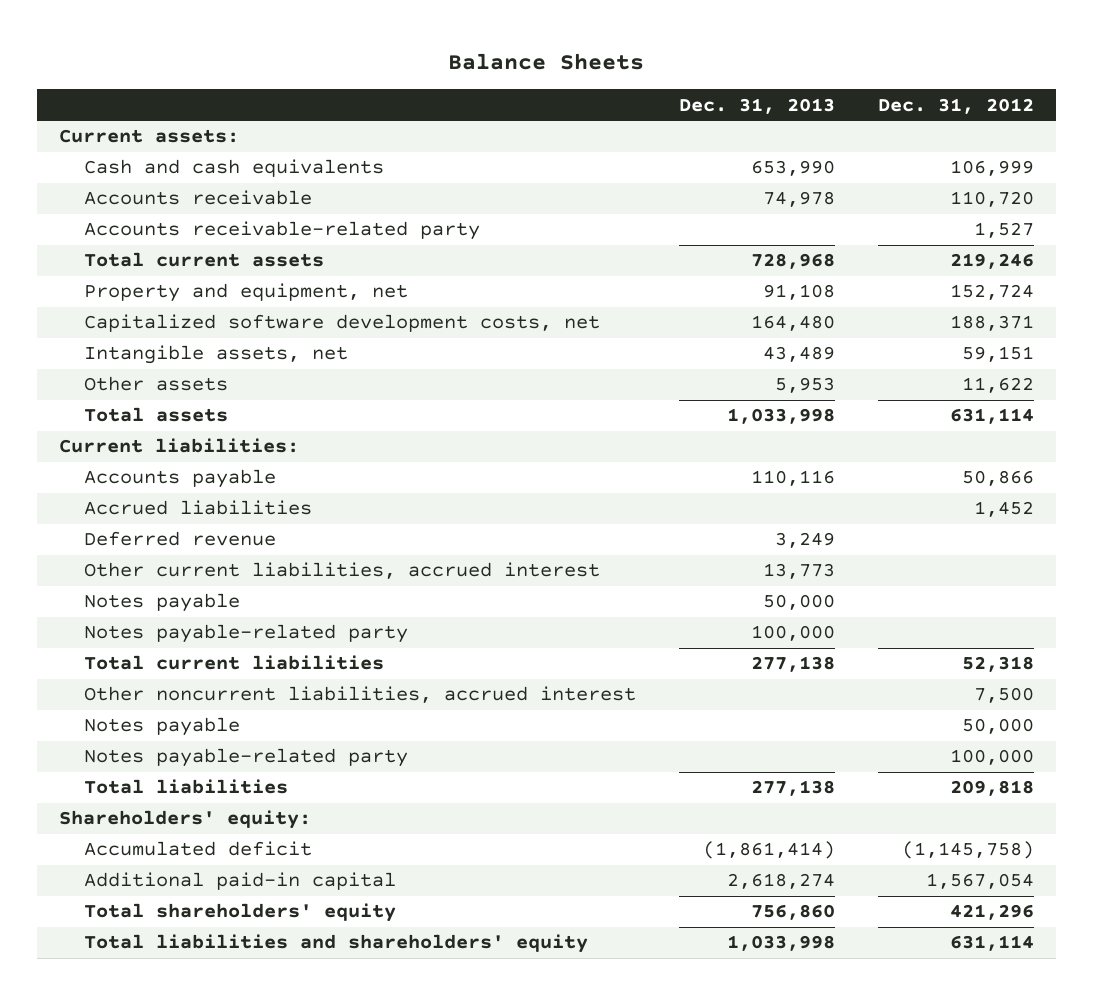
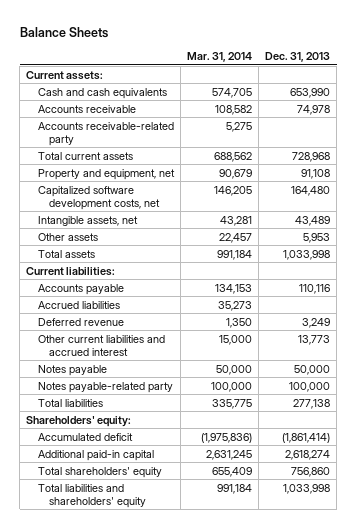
[878,97,1035,114] Dec. 31, 2012 -> none
none -> [186,52,252,63] Mar. 31, 2014
[83,562,600,580] Other current liabilities, accrued interest -> [37,334,165,356] Other current liabilities and accrued interest
[83,655,384,671] Total current liabilities -> none
[83,686,636,704] Other noncurrent liabilities, accrued interest -> none
[83,717,240,737] Notes payable -> none
[83,748,408,768] Notes payable-related party -> none

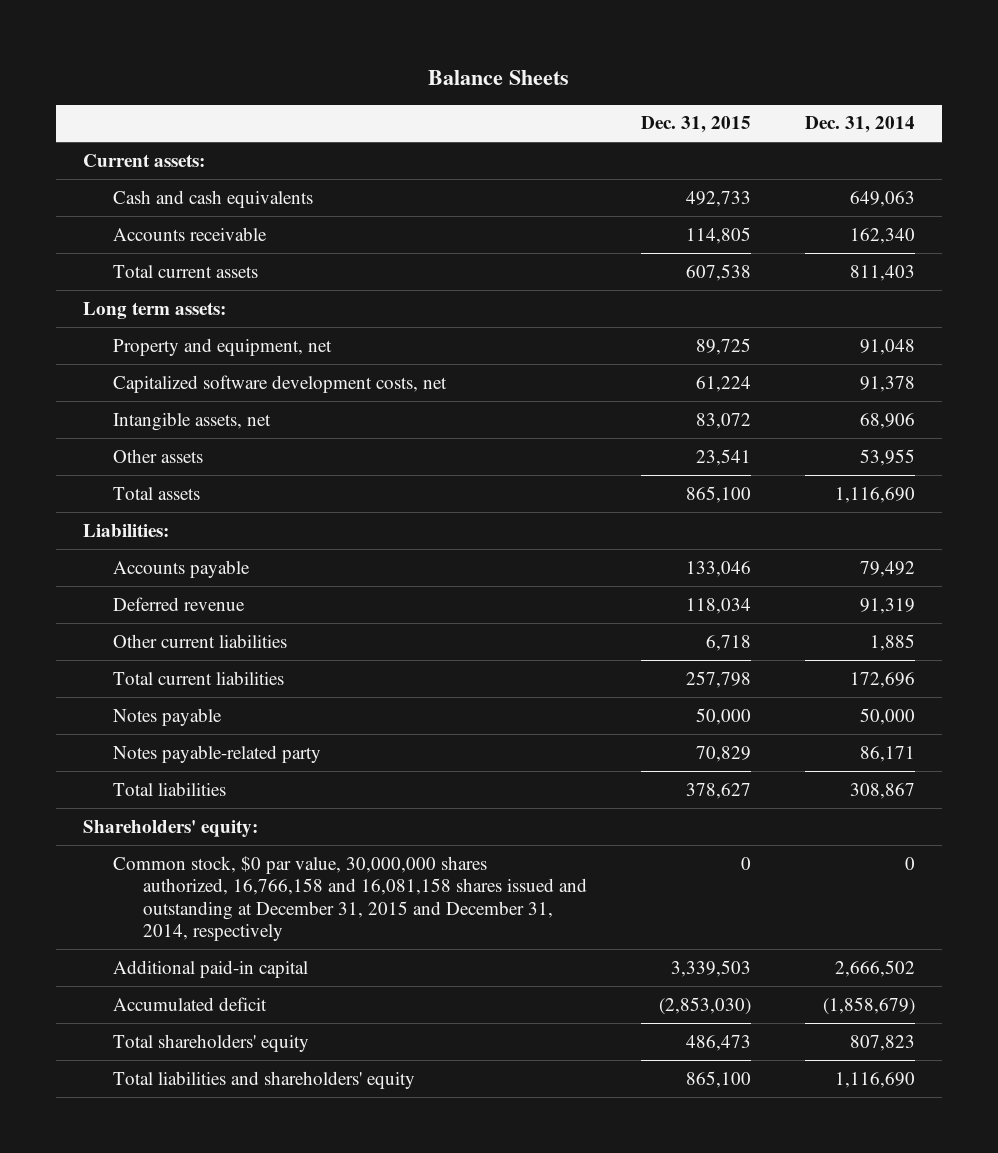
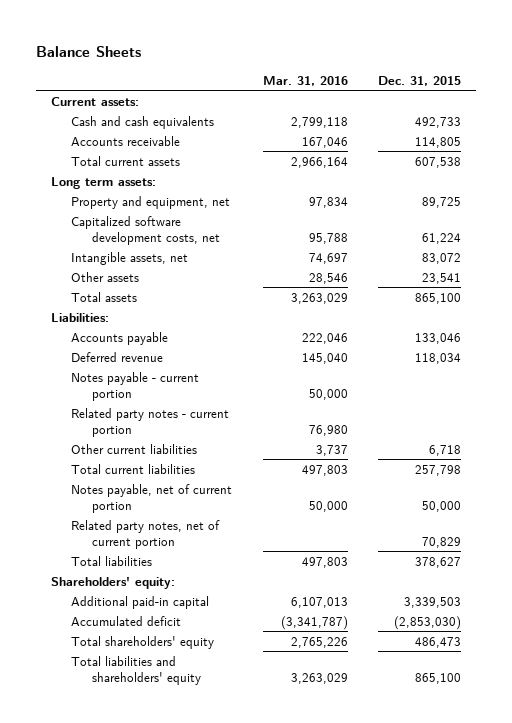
[804,116,915,134] Dec. 31, 2014 -> none
none -> [262,75,348,86] Mar. 31, 2016
none -> [71,371,200,401] Notes payable - current portion
none -> [71,407,230,437] Related party notes - current portion
[112,707,222,726] Notes payable -> [71,483,233,513] Notes payable, net of current portion
[112,744,321,763] Notes payable-related party -> [71,519,221,549] Related party notes, net of current portion
[112,855,587,942] Common stock, $0 par value, 30,000,000 shares authorized, 16,766,158 and 16,081,158 shares issued and outstanding at December 31, 2015 and December 31, 2014, respectively -> none

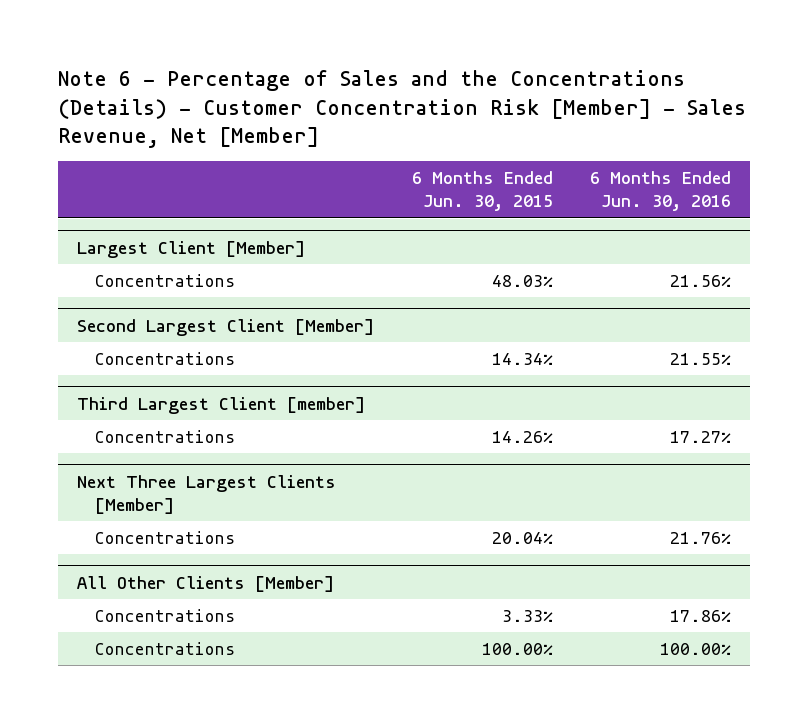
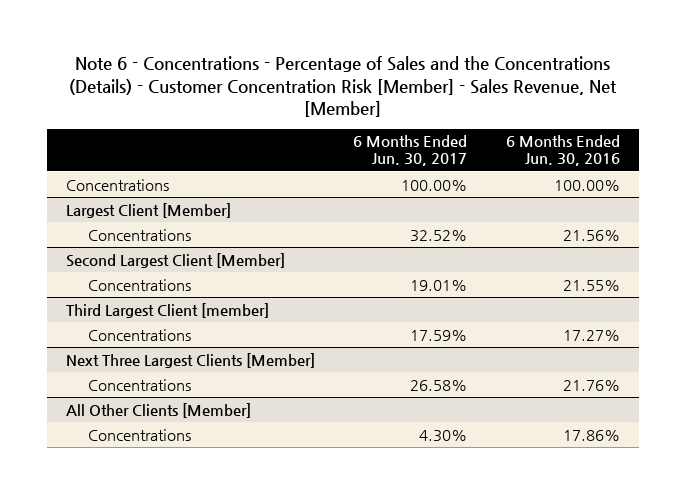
[58,70,747,148] Note 6 - Percentage of Sales and the Concentrations (Details) - Customer Concentration Risk [Member] - Sales Revenue, Net [Member] -> [68,56,617,118] Note 6 - Concentrations - Percentage of Sales and the Concentrations (Details) - Customer Concentration Risk [Member] - Sales Revenue, Net [Member]
[411,171,553,212] 6 Months Ended Jun. 30, 2015 -> none
none -> [353,135,468,167] 6 Months Ended Jun. 30, 2017
none -> [66,178,170,191] Concentrations
[94,642,235,656] Concentrations -> none

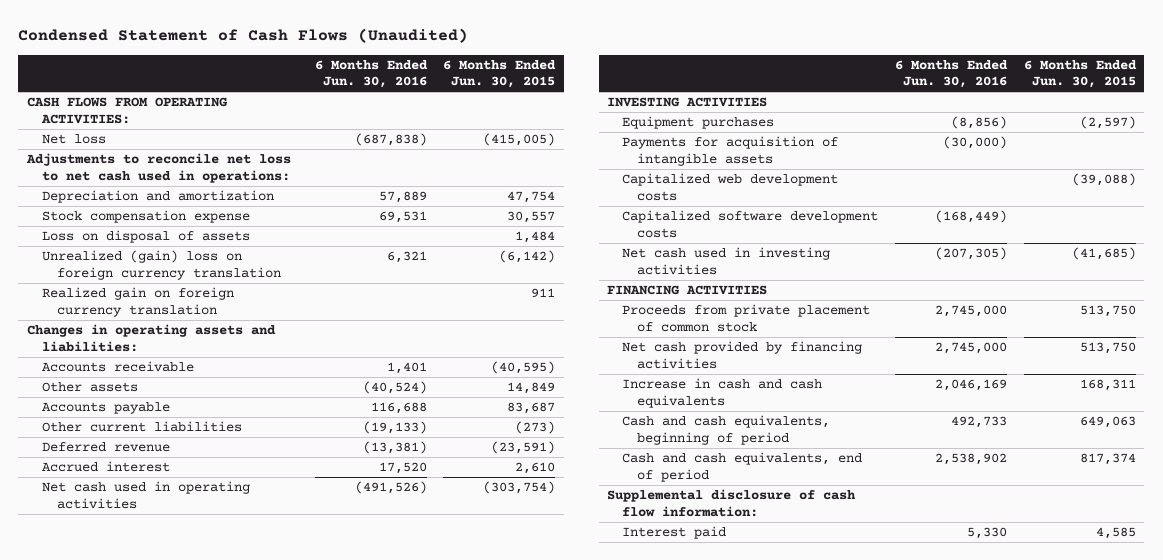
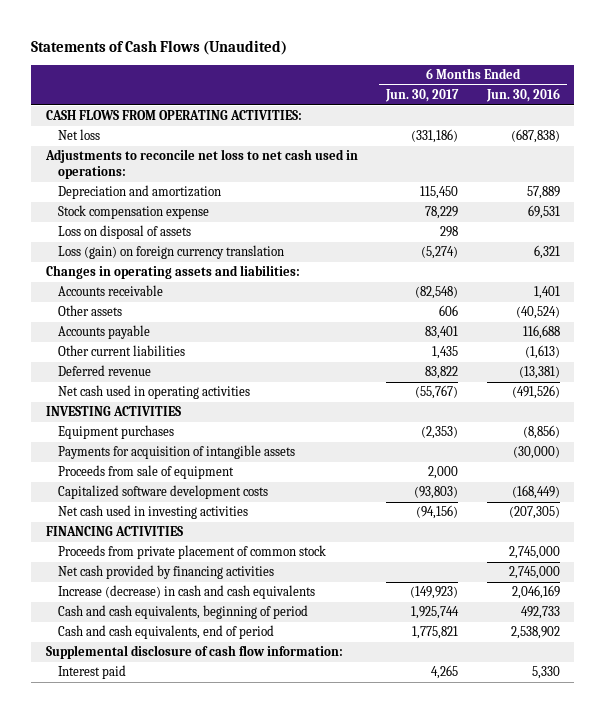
[18,28,469,44] Condensed Statement of Cash Flows (Unaudited) -> [31,39,288,55] Statements of Cash Flows (Unaudited)
[443,59,557,89] 6 Months Ended Jun. 30, 2015 -> none
none -> [385,89,460,103] Jun. 30, 2017
[41,287,234,317] Realized gain on foreign currency translation -> none
[41,250,281,280] Unrealized (gain) loss on foreign currency translation -> [58,245,285,260] Loss (gain) on foreign currency translation
[362,421,427,435] (19,133) -> [524,345,560,360] (1,613)
[41,461,170,473] Accrued interest -> none
[622,173,839,201] Capitalized web development costs -> none
none -> [58,465,235,480] Proceeds from sale of equipment
[622,378,823,408] Increase in cash and cash equivalents -> [58,585,316,600] Increase (decrease) in cash and cash equivalents

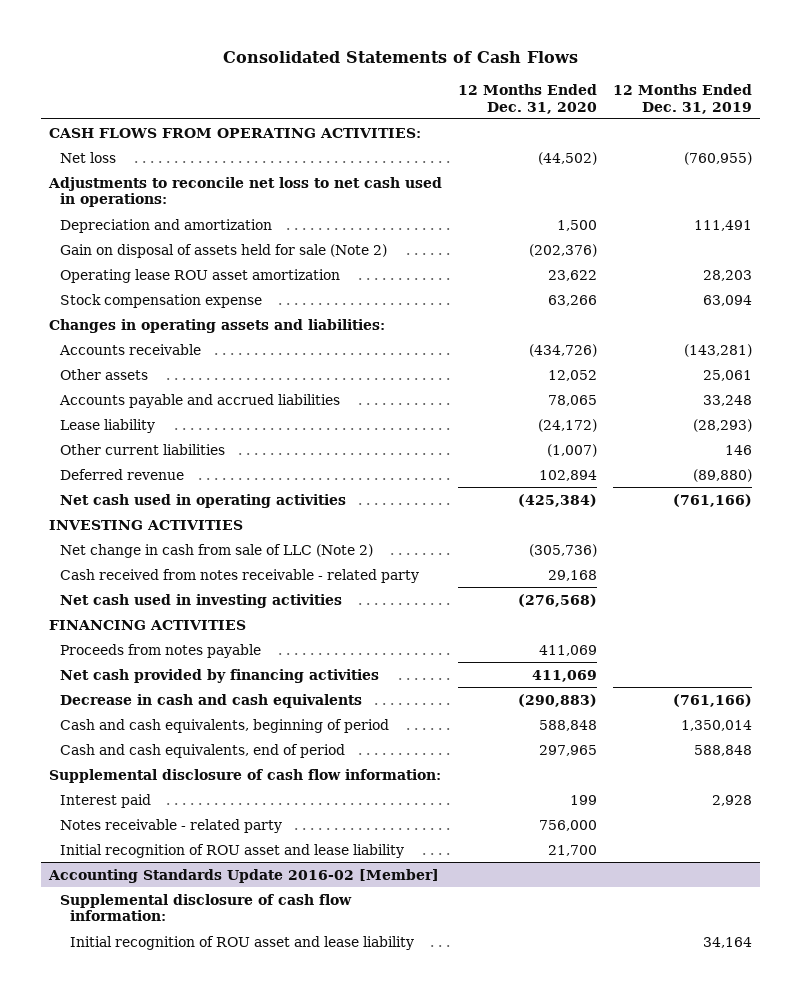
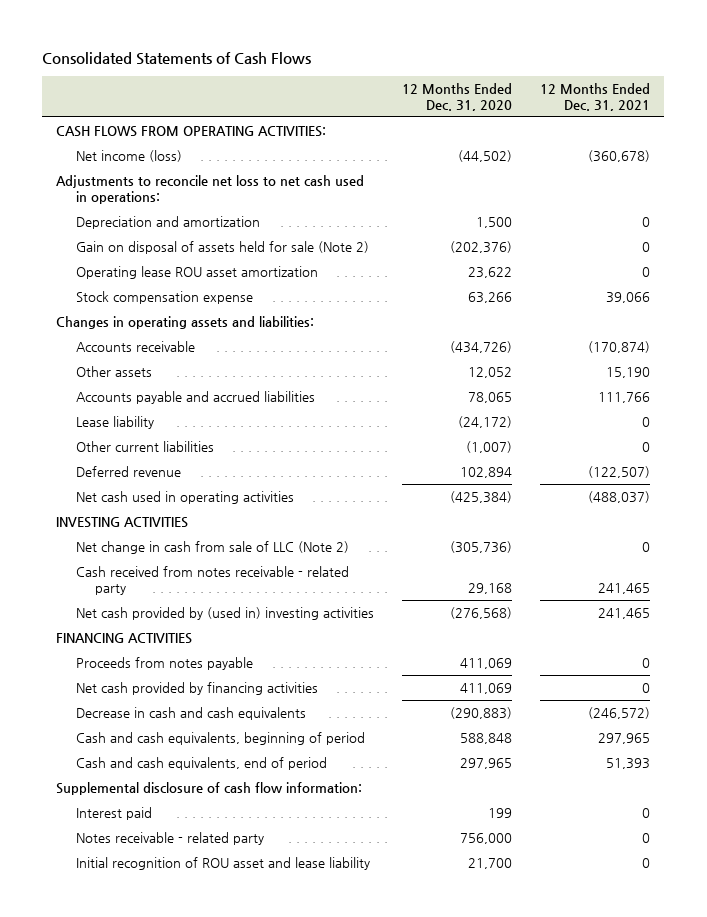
[613,83,753,114] 12 Months Ended Dec. 31, 2019 -> none
none -> [540,83,651,112] 12 Months Ended Dec. 31, 2021
[59,151,116,163] Net loss -> [75,150,182,163] Net income (loss)
[59,593,342,608] Net cash used in investing activities -> [75,607,374,621] Net cash provided by (used in) investing activities
[48,868,440,883] Accounting Standards Update 2016-02 [Member] -> none
[59,893,352,922] Supplemental disclosure of cash flow information: -> none
[70,935,415,950] Initial recognition of ROU asset and lease liability -> none

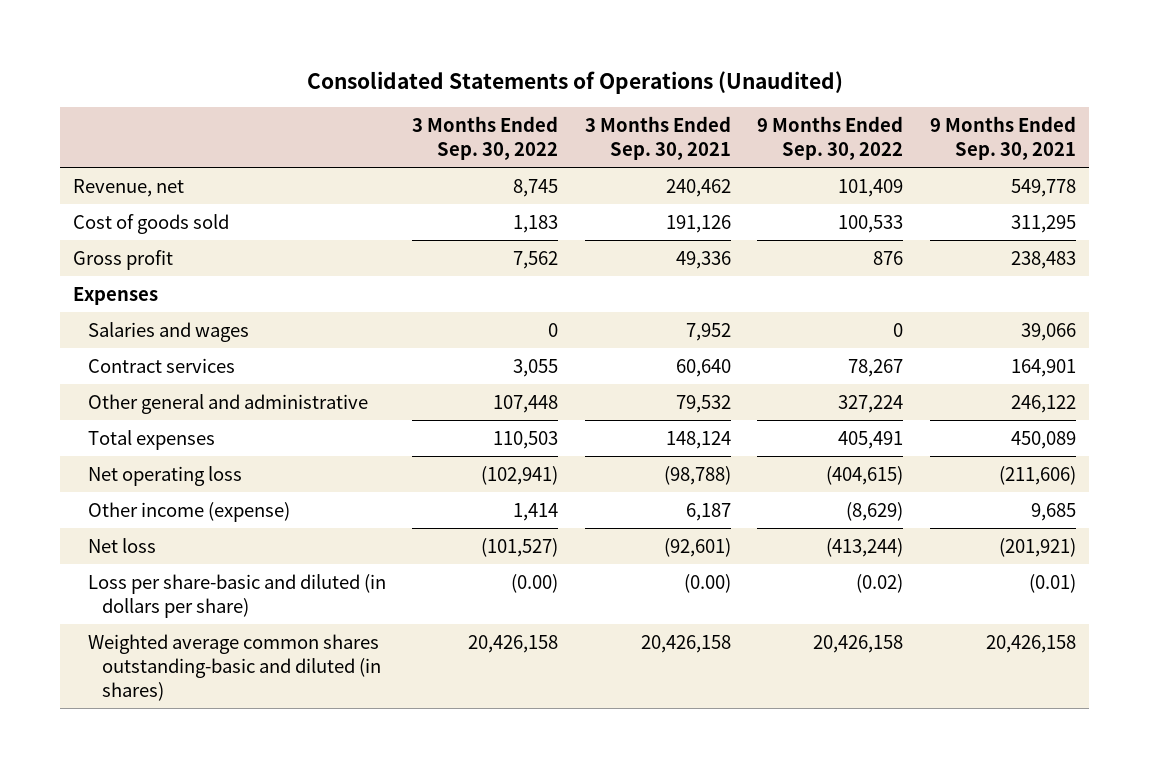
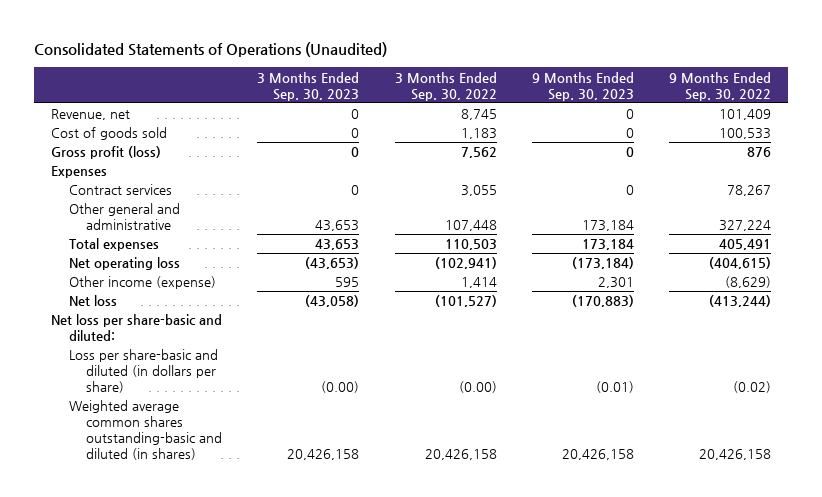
[584,116,731,161] 3 Months Ended Sep. 30, 2021 -> none
[929,116,1076,161] 9 Months Ended Sep. 30, 2021 -> none
none -> [257,71,360,101] 3 Months Ended Sep. 30, 2023
none -> [531,71,634,101] 9 Months Ended Sep. 30, 2023
[73,249,174,270] Gross profit -> [51,146,162,160] Gross profit (loss)
[87,321,249,342] Salaries and wages -> none
none -> [51,314,223,342] Net loss per share-basic and diluted:

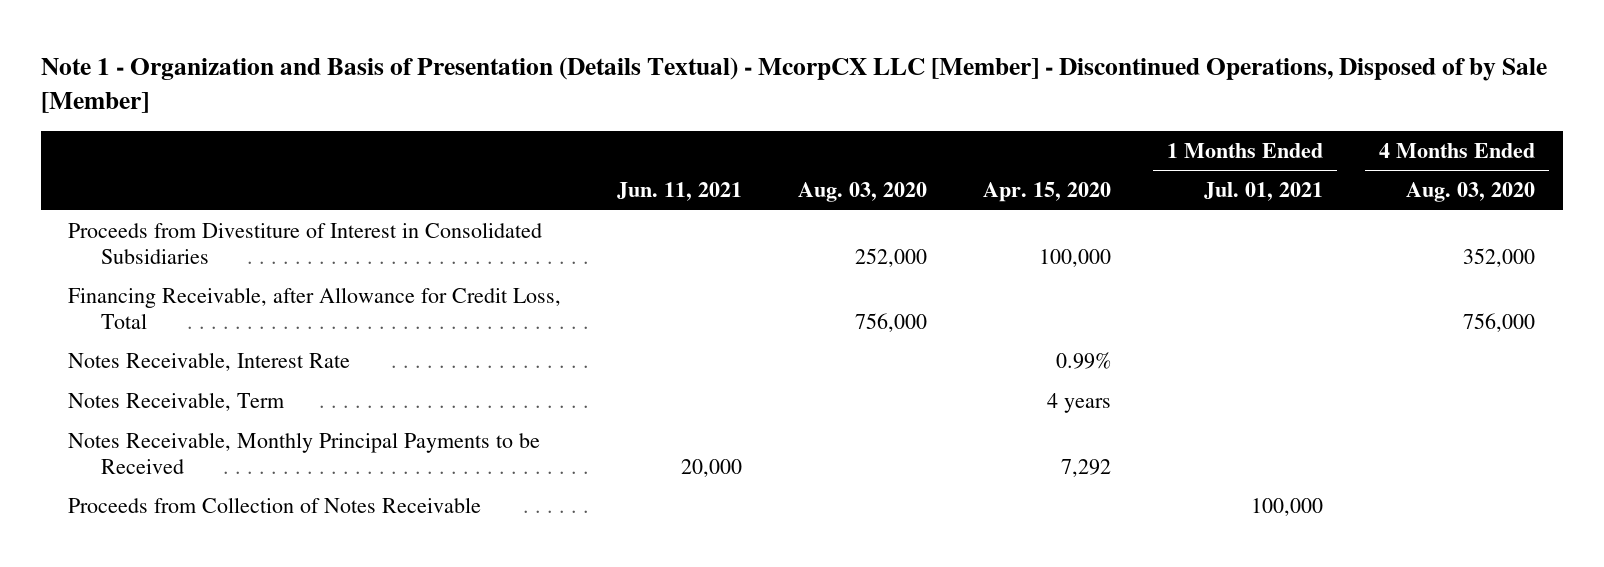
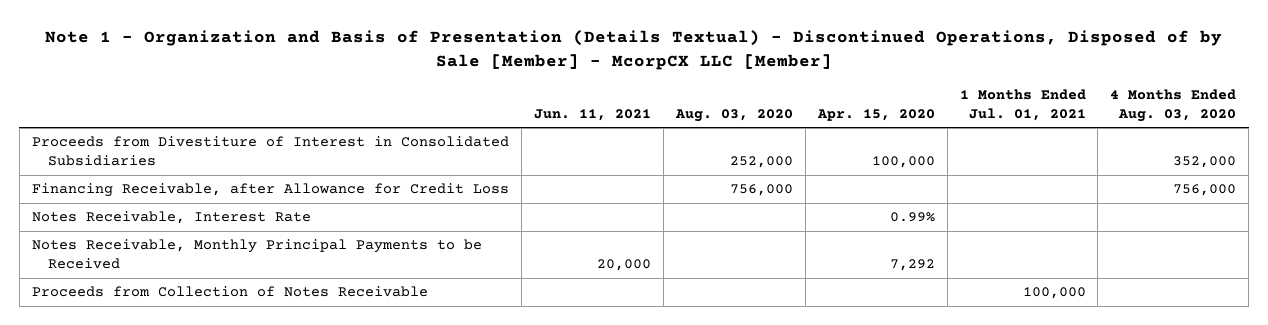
[40,56,1547,113] Note 1 - Organization and Basis of Presentation (Details Textual) - McorpCX LLC [Member] - Discontinued Operations, Disposed of by Sale [Member] -> [45,30,1223,70] Note 1 - Organization and Basis of Presentation (Details Textual) - Discontinued Operations, Disposed of by Sale [Member] - McorpCX LLC [Member]
[68,287,562,329] Financing Receivable, after Allowance for Credit Loss, Total -> [31,183,509,198] Financing Receivable, after Allowance for Credit Loss
[68,392,286,412] Notes Receivable, Term -> none

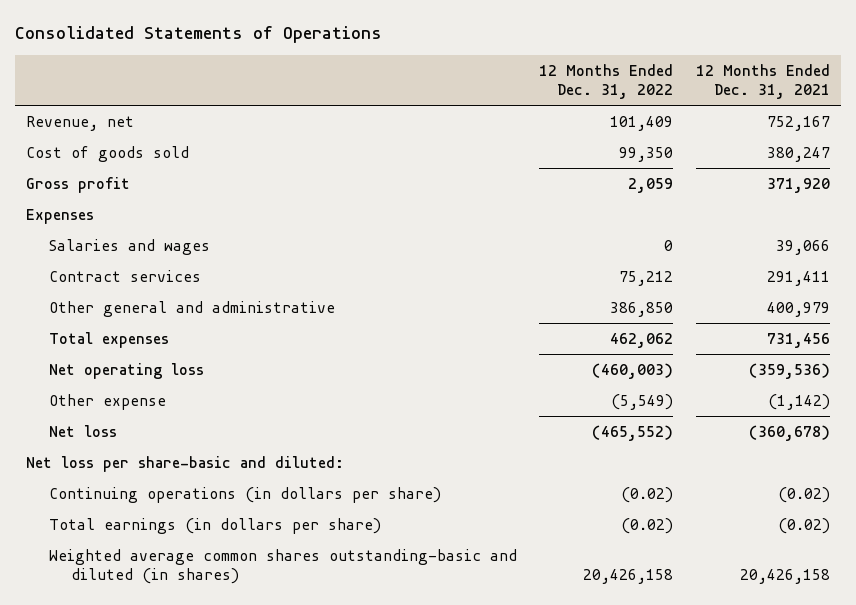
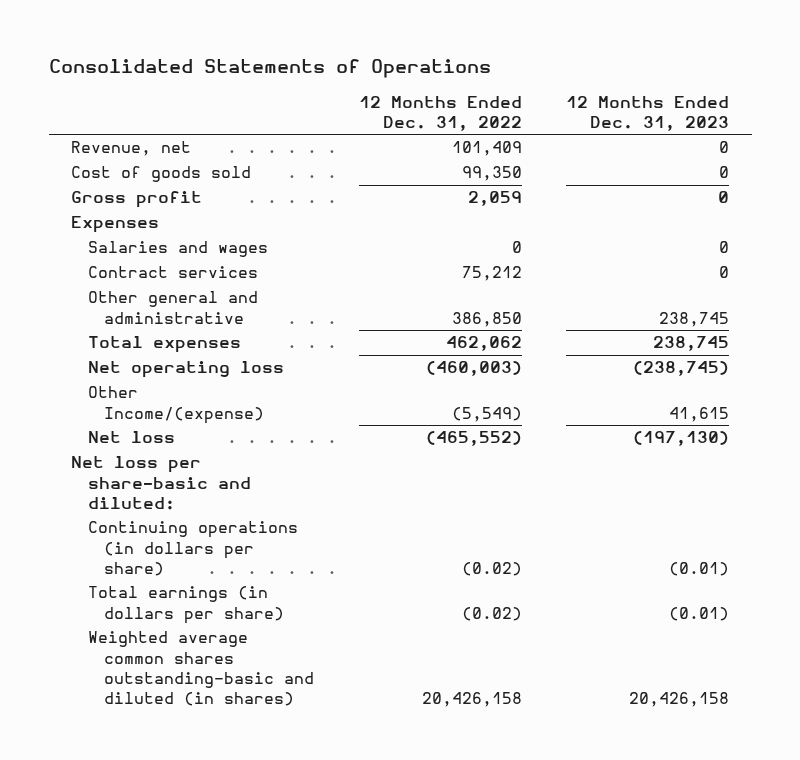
[695,63,830,100] 12 Months Ended Dec. 31, 2021 -> none
none -> [566,95,730,131] 12 Months Ended Dec. 31, 2023
[48,394,166,411] Other expense -> [87,386,265,424] Other Income/(expense)

